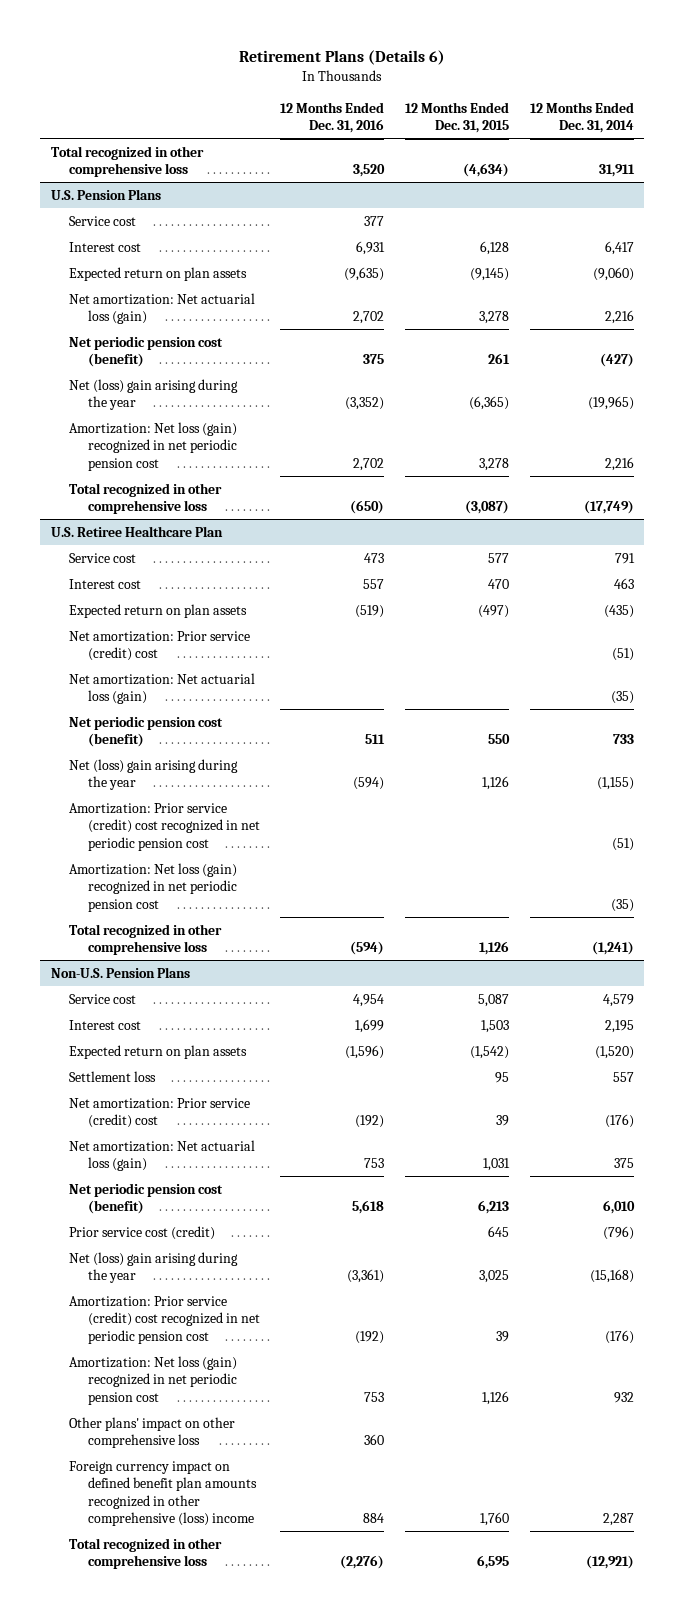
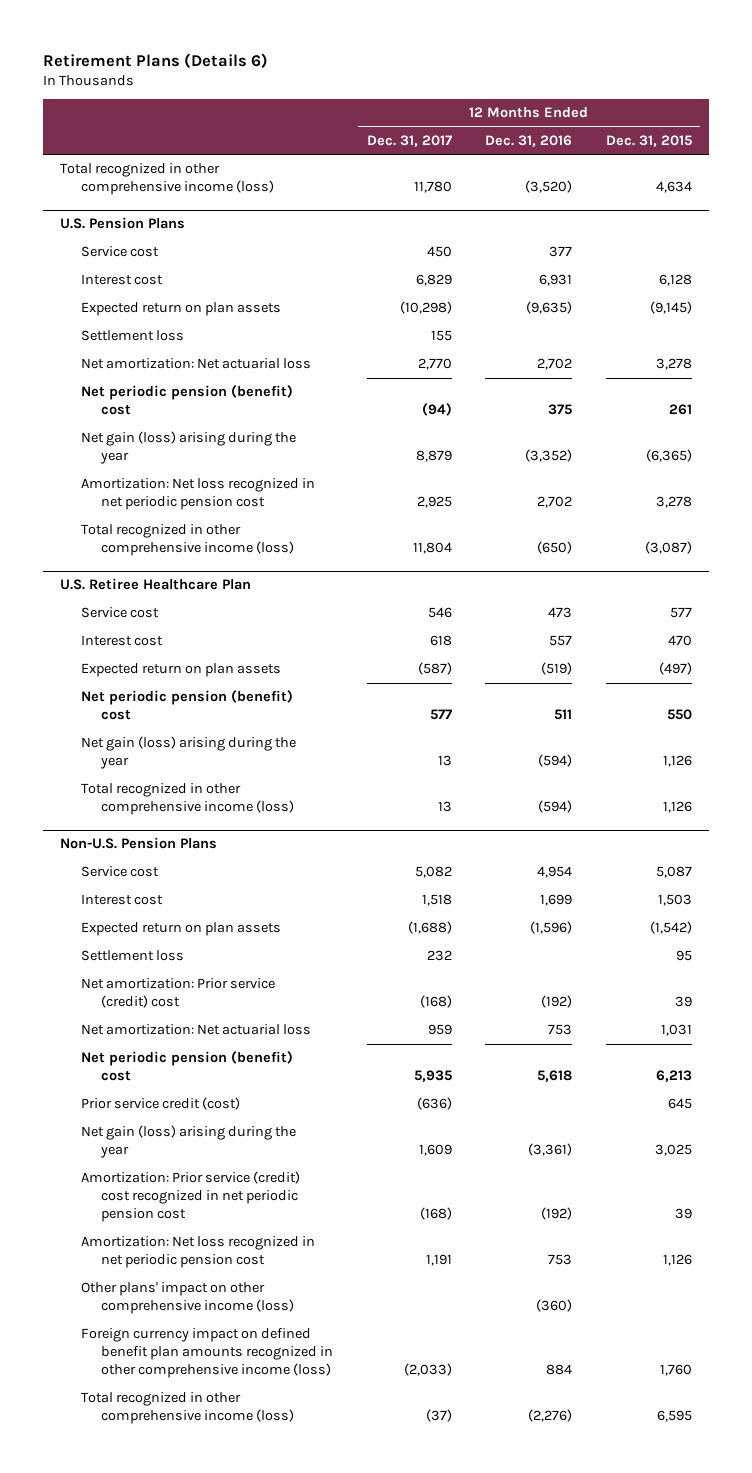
[529,101,634,134] 12 Months Ended Dec. 31, 2014 -> none
none -> [366,134,452,147] Dec. 31, 2017
[50,145,204,178] Total recognized in other comprehensive loss -> [60,163,274,196] Total recognized in other comprehensive income (loss)
[353,164,386,178] 3,520 -> [525,180,573,194] (3,520)
[462,163,509,178] (4,634) -> [655,181,692,194] 4,634
none -> [80,330,184,342] Settlement loss
[69,292,256,325] Net amortization: Net actuarial loss (gain) -> [80,358,311,370] Net amortization: Net actuarial loss
[69,335,224,368] Net periodic pension cost (benefit) -> [80,385,293,416] Net periodic pension (benefit) cost
[69,378,239,411] Net (loss) gain arising during the year -> [80,431,296,465] Net gain (loss) arising during the year
[69,421,238,471] Amortization: Net loss (gain) recognized in net periodic pension cost -> [80,478,315,511] Amortization: Net loss recognized in net periodic pension cost
[69,482,223,515] Total recognized in other comprehensive loss -> [80,524,295,557] Total recognized in other comprehensive income (loss)
[69,630,251,662] Net amortization: Prior service (credit) cost -> none
[69,672,256,705] Net amortization: Net actuarial loss (gain) -> none
[69,802,260,851] Amortization: Prior service (credit) cost recognized in net periodic pension cost -> none
[69,862,238,912] Amortization: Net loss (gain) recognized in net periodic pension cost -> none
[69,715,224,748] Net periodic pension cost (benefit) -> [80,690,293,721] Net periodic pension (benefit) cost
[69,758,239,791] Net (loss) gain arising during the year -> [80,736,296,770] Net gain (loss) arising during the year
[69,923,223,956] Total recognized in other comprehensive loss -> [80,783,295,816] Total recognized in other comprehensive income (loss)
[69,1139,256,1172] Net amortization: Net actuarial loss (gain) -> [80,1024,311,1036] Net amortization: Net actuarial loss
[69,1182,224,1215] Net periodic pension cost (benefit) -> [80,1051,293,1082] Net periodic pension (benefit) cost
[69,1225,216,1240] Prior service cost (credit) -> [80,1097,240,1111] Prior service credit (cost)
[69,1251,239,1284] Net (loss) gain arising during the year -> [80,1125,296,1159] Net gain (loss) arising during the year
[69,1355,238,1405] Amortization: Net loss (gain) recognized in net periodic pension cost -> [80,1236,315,1269] Amortization: Net loss recognized in net periodic pension cost
[69,1416,236,1449] Other plans' impact on other comprehensive loss -> [80,1282,295,1315] Other plans' impact on other comprehensive income (loss)
[364,1434,385,1446] 360 -> [536,1299,573,1313] (360)
[69,1460,257,1527] Foreign currency impact on defined benefit plan amounts recognized in other comprehensive (loss) income -> [80,1328,334,1379] Foreign currency impact on defined benefit plan amounts recognized in other comprehensive income (loss)
[69,1537,223,1570] Total recognized in other comprehensive loss -> [80,1392,295,1425] Total recognized in other comprehensive income (loss)

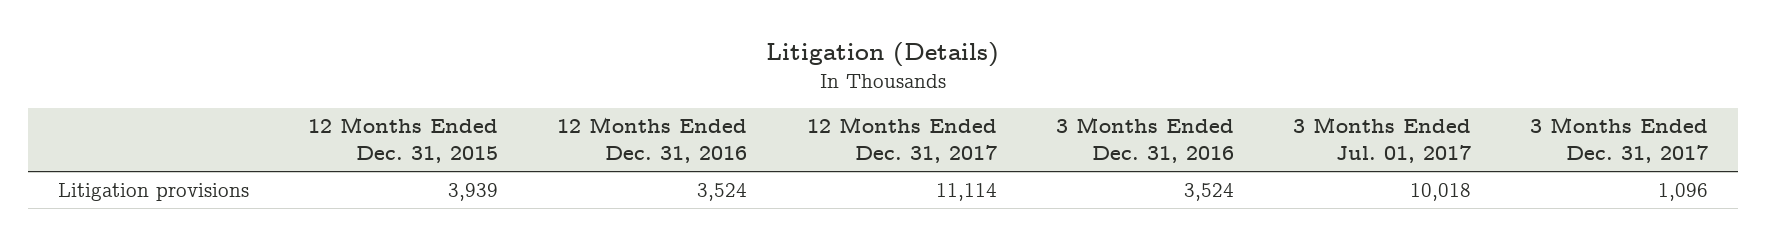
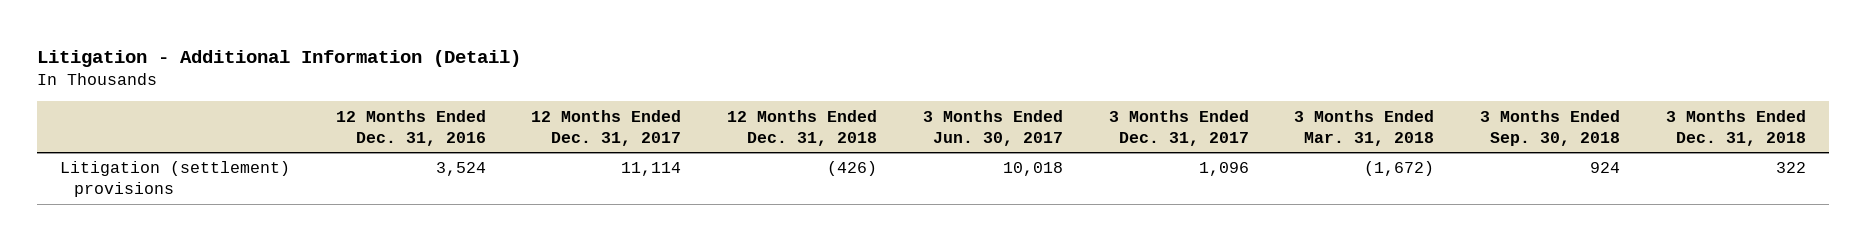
[766,41,1000,67] Litigation (Details) -> [37,49,522,67] Litigation - Additional Information (Detail)
[307,117,498,164] 12 Months Ended Dec. 31, 2015 -> none
[1055,117,1234,164] 3 Months Ended Dec. 31, 2016 -> none
[1293,117,1472,164] 3 Months Ended Jul. 01, 2017 -> none
none -> [727,109,878,146] 12 Months Ended Dec. 31, 2018
none -> [922,109,1063,146] 3 Months Ended Jun. 30, 2017
none -> [1294,109,1435,146] 3 Months Ended Mar. 31, 2018
none -> [1480,109,1621,146] 3 Months Ended Sep. 30, 2018
none -> [1665,109,1806,146] 3 Months Ended Dec. 31, 2018
[57,183,249,202] Litigation provisions -> [60,161,291,198] Litigation (settlement) provisions

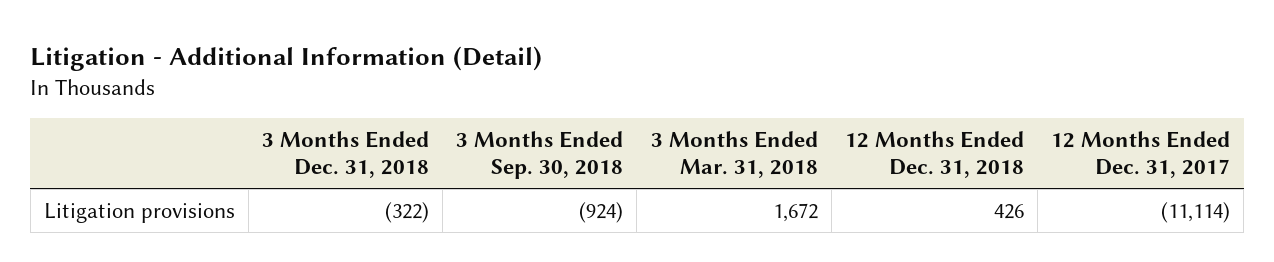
[335,109,486,146] 12 Months Ended Dec. 31, 2016 -> none
[922,109,1063,146] 3 Months Ended Jun. 30, 2017 -> none
[1108,109,1249,146] 3 Months Ended Dec. 31, 2017 -> none
[60,161,291,198] Litigation (settlement) provisions -> [43,203,235,224] Litigation provisions
[621,162,682,177] 11,114 -> [1160,202,1230,224] (11,114)
[827,161,878,177] (426) -> [993,204,1024,220] 426
[1364,161,1435,177] (1,672) -> [772,203,818,223] 1,672
[1590,162,1621,174] 924 -> [579,202,624,224] (924)
[1775,162,1806,174] 322 -> [385,202,430,224] (322)

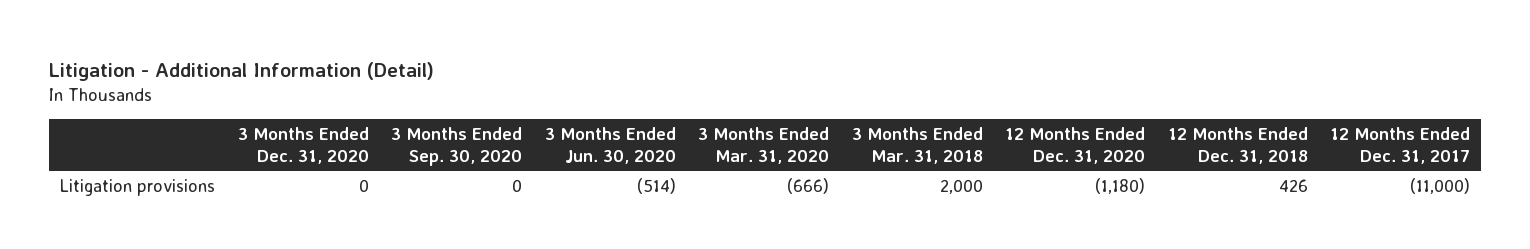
[262,130,430,179] 3 Months Ended Dec. 31, 2018 -> none
[456,130,624,180] 3 Months Ended Sep. 30, 2018 -> none
none -> [237,126,369,164] 3 Months Ended Dec. 31, 2020
none -> [391,126,523,166] 3 Months Ended Sep. 30, 2020
none -> [544,126,676,164] 3 Months Ended Jun. 30, 2020
none -> [698,126,830,164] 3 Months Ended Mar. 31, 2020
none -> [1005,126,1146,164] 12 Months Ended Dec. 31, 2020
[772,203,818,223] 1,672 -> [939,178,983,194] 2,000
[1160,202,1230,224] (11,114) -> [1410,177,1471,194] (11,000)

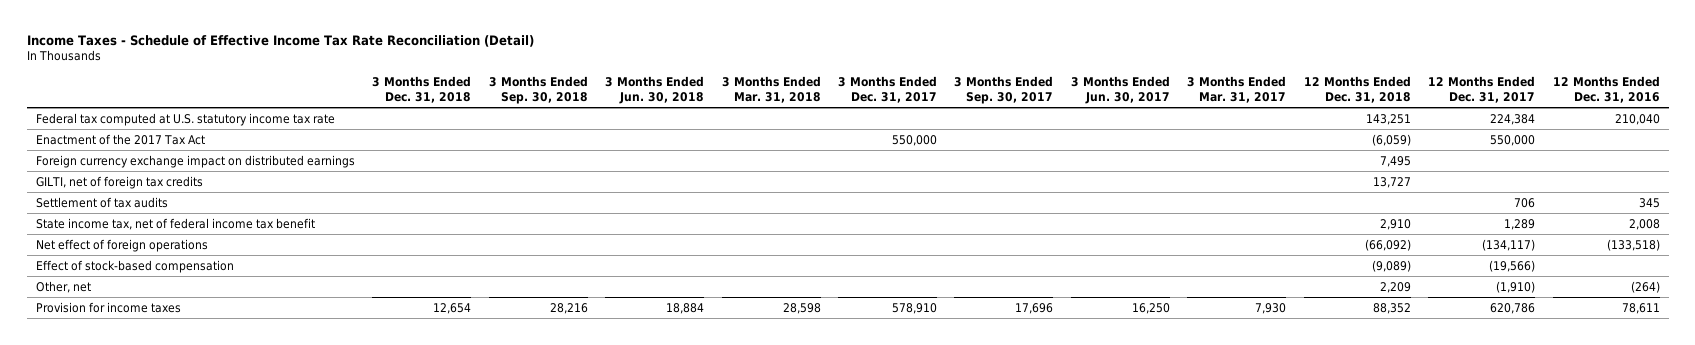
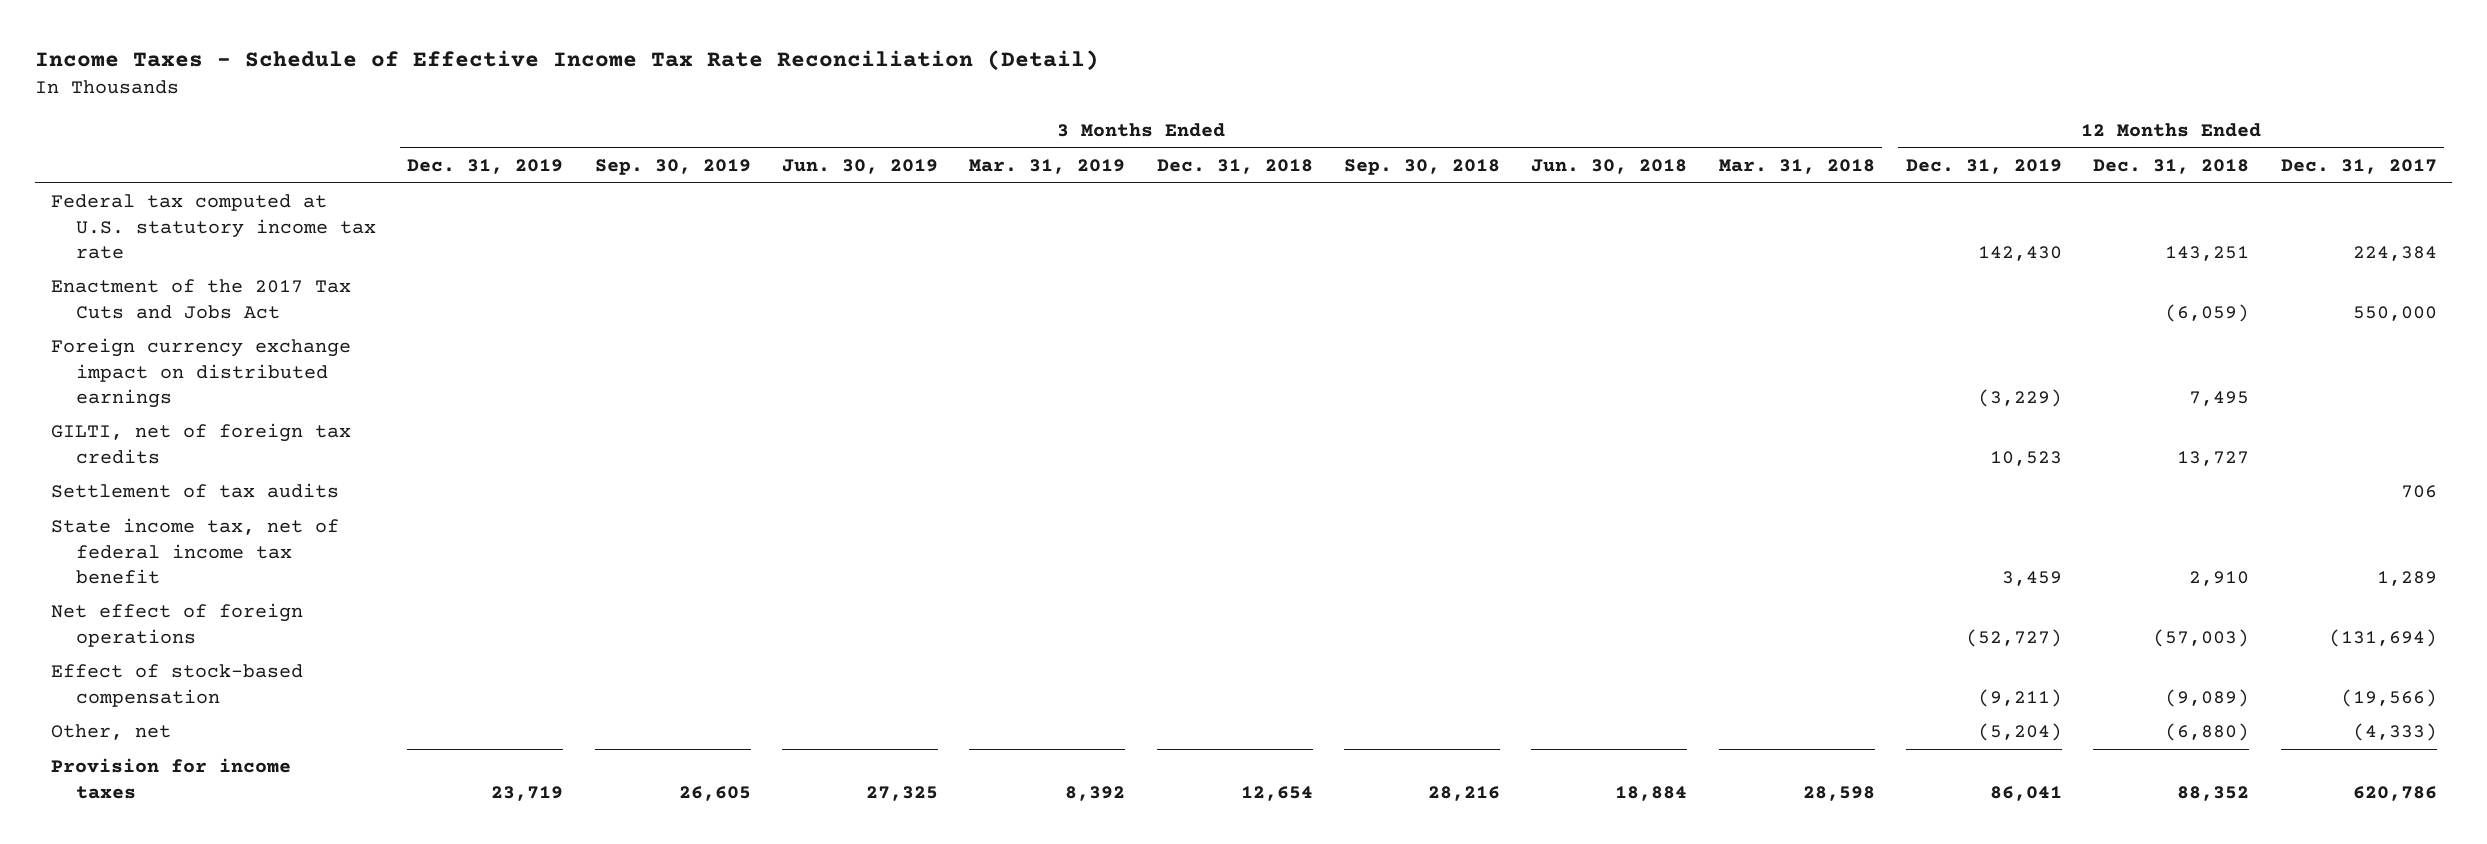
[837,76,937,103] 3 Months Ended Dec. 31, 2017 -> none
[954,76,1054,104] 3 Months Ended Sep. 30, 2017 -> none
[1070,76,1170,104] 3 Months Ended Jun. 30, 2017 -> none
[1187,76,1287,103] 3 Months Ended Mar. 31, 2017 -> none
[1552,76,1660,103] 12 Months Ended Dec. 31, 2016 -> none
none -> [407,159,564,175] Dec. 31, 2019
none -> [594,159,751,176] Sep. 30, 2019
none -> [782,159,939,175] Jun. 30, 2019
none -> [969,159,1126,175] Mar. 31, 2019
none -> [1905,159,2062,175] Dec. 31, 2019
[35,133,205,145] Enactment of the 2017 Tax Act -> [50,279,351,319] Enactment of the 2017 Tax Cuts and Jobs Act
[1364,238,1411,251] (66,092) -> [2153,628,2250,647] (57,003)
[1482,238,1536,251] (134,117) -> [2328,628,2437,647] (131,694)
[1379,281,1411,293] 2,209 -> [2165,723,2250,742] (6,880)
[1496,280,1536,293] (1,910) -> [2352,723,2437,742] (4,333)

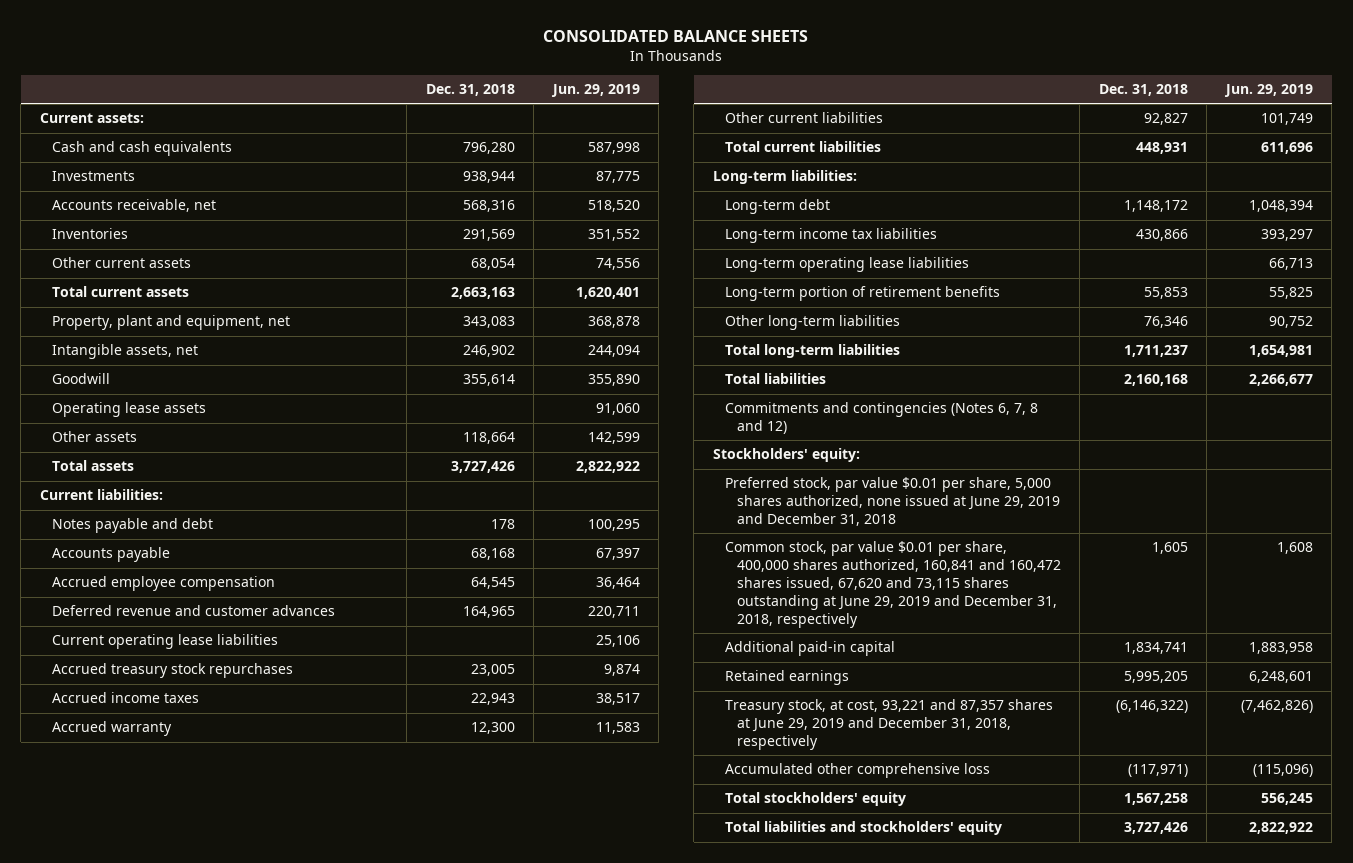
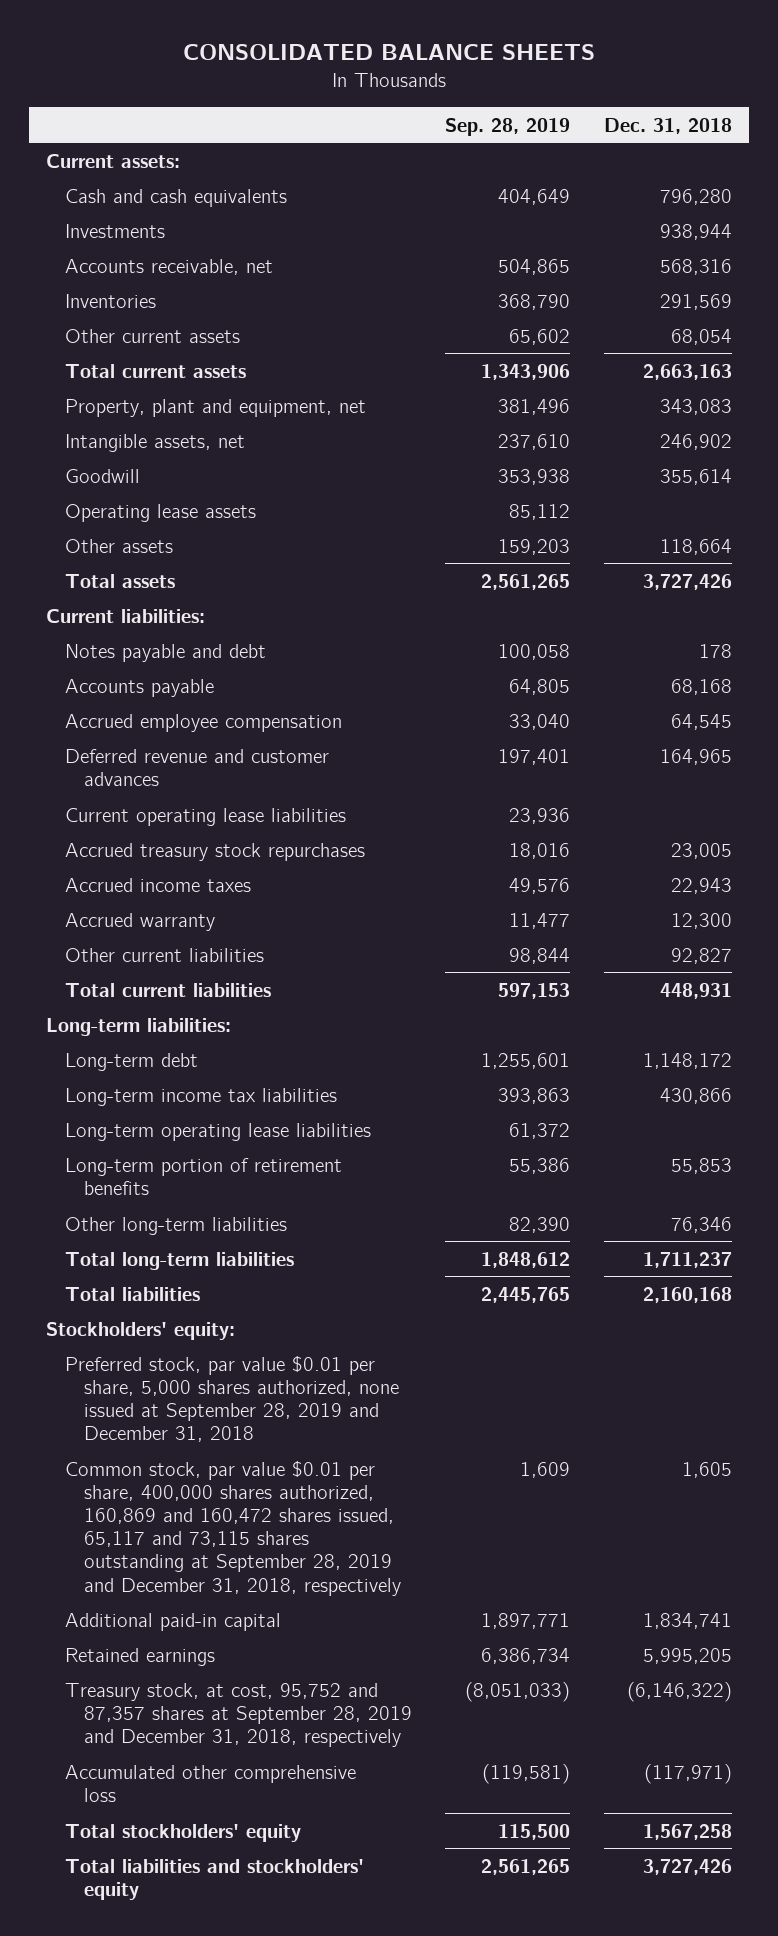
[550,84,640,98] Jun. 29, 2019 -> none
none -> [445,117,571,136] Sep. 28, 2019
[724,402,1038,435] Commitments and contingencies (Notes 6, 7, 8 and 12) -> none
[724,477,1060,527] Preferred stock, par value $0.01 per share, 5,000 shares authorized, none issued at June 29, 2019 and December 31, 2018 -> [64,1355,399,1443] Preferred stock, par value $0.01 per share, 5,000 shares authorized, none issued at September 28, 2019 and December 31, 2018
[724,541,1061,628] Common stock, par value $0.01 per share, 400,000 shares authorized, 160,841 and 160,472 shares issued, 67,620 and 73,115 shares outstanding at June 29, 2019 and December 31, 2018, respectively -> [64,1460,401,1596] Common stock, par value $0.01 per share, 400,000 shares authorized, 160,869 and 160,472 shares issued, 65,117 and 73,115 shares outstanding at September 28, 2019 and December 31, 2018, respectively
[724,699,1053,751] Treasury stock, at cost, 93,221 and 87,357 shares at June 29, 2019 and December 31, 2018, respectively -> [64,1682,412,1747] Treasury stock, at cost, 95,752 and 87,357 shares at September 28, 2019 and December 31, 2018, respectively

